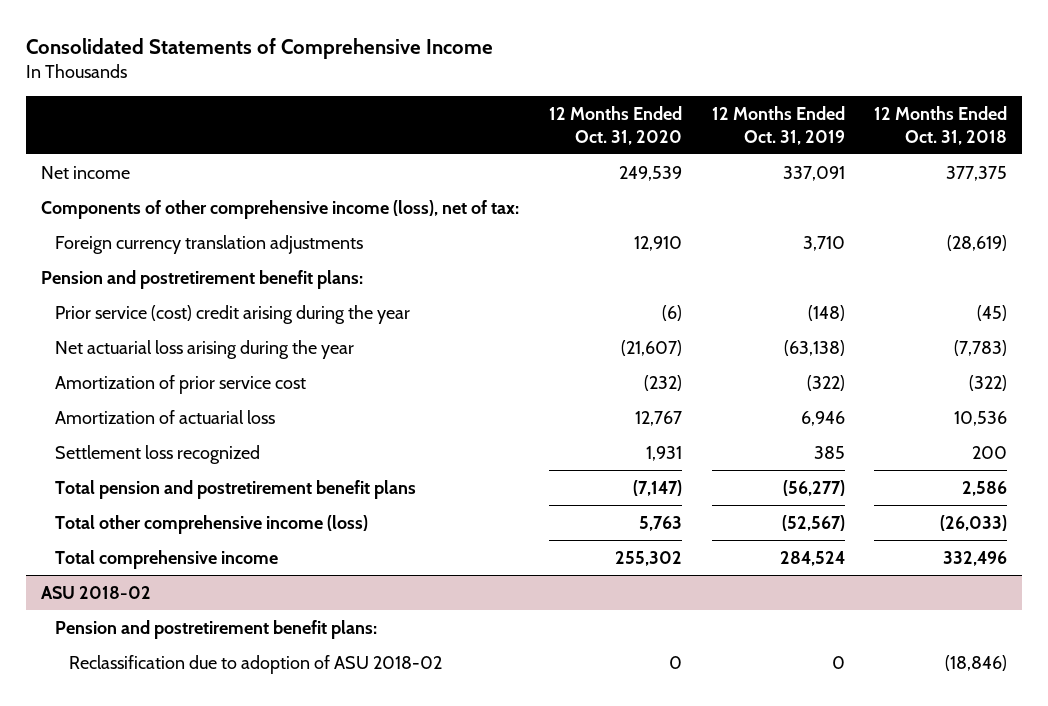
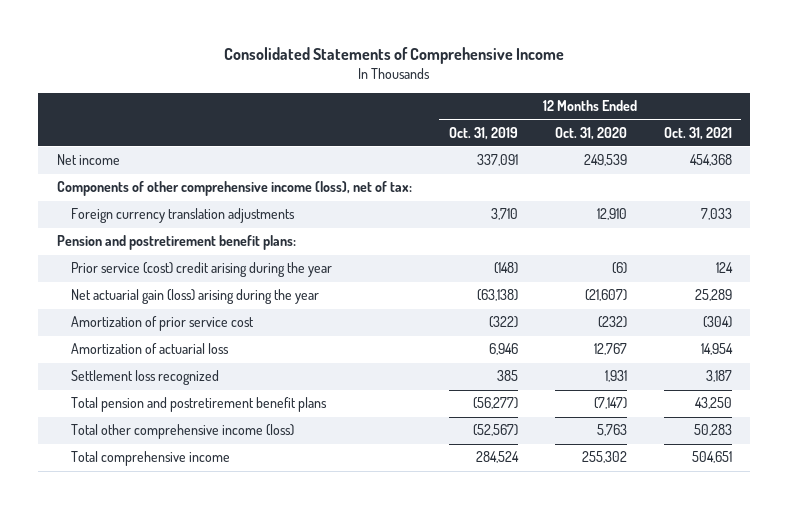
[874,105,1008,145] 12 Months Ended Oct. 31, 2018 -> none
none -> [663,126,732,140] Oct. 31, 2021
[55,339,355,359] Net actuarial loss arising during the year -> [70,289,319,305] Net actuarial gain (loss) arising during the year
[41,585,152,599] ASU 2018-02 -> none
[55,619,378,639] Pension and postretirement benefit plans: -> none
[69,654,443,674] Reclassification due to adoption of ASU 2018-02 -> none

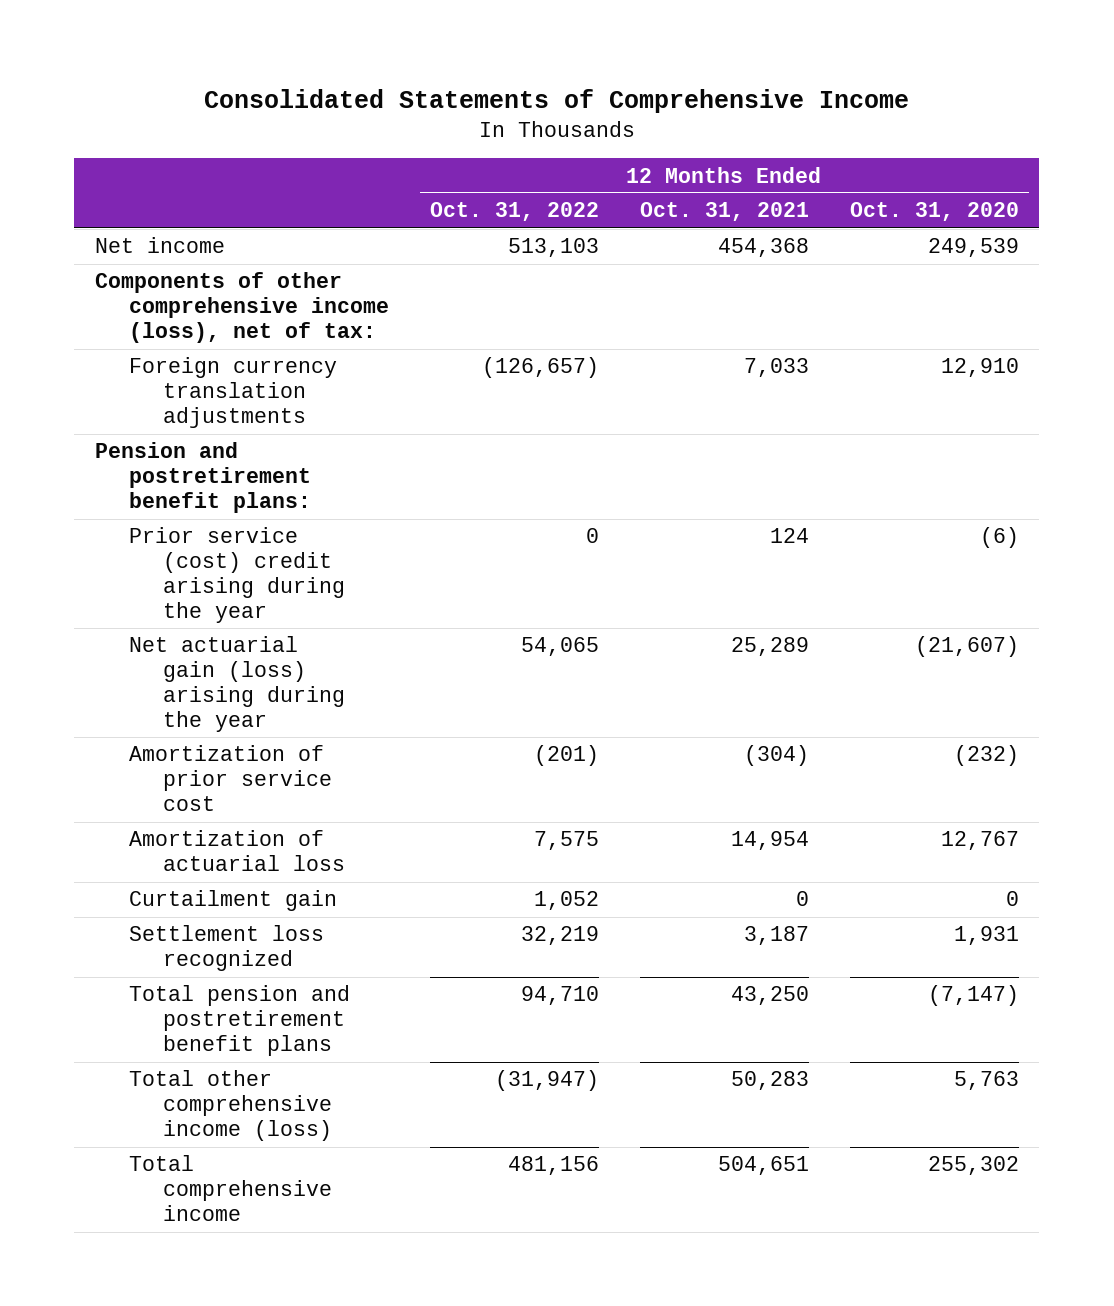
[448,126,518,140] Oct. 31, 2019 -> none
none -> [429,202,599,222] Oct. 31, 2022
none -> [128,890,337,912] Curtailment gain

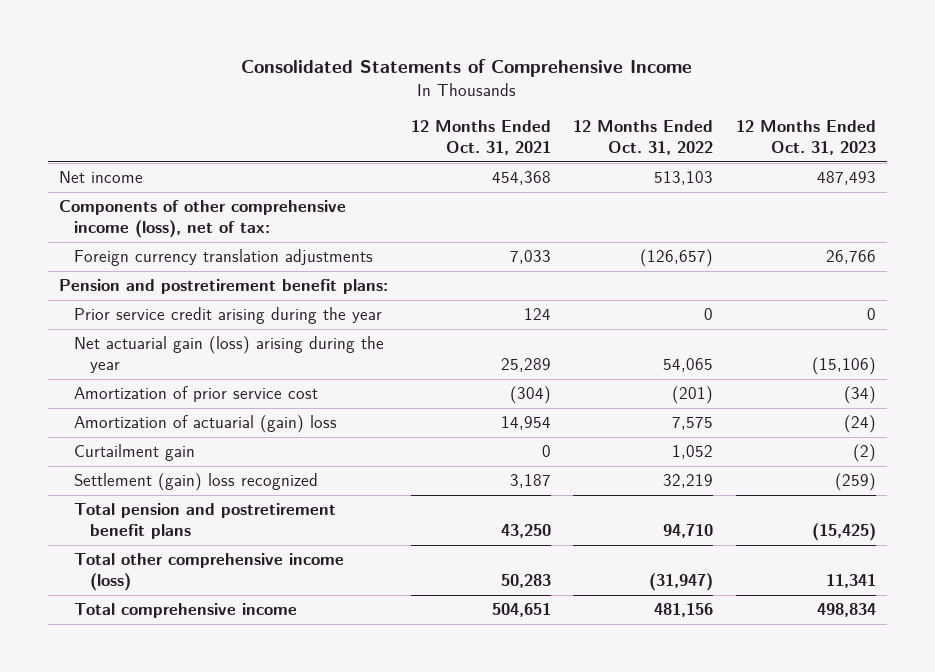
[849,202,1019,222] Oct. 31, 2020 -> none
none -> [735,120,876,156] 12 Months Ended Oct. 31, 2023
[128,527,346,624] Prior service (cost) credit arising during the year -> [74,307,383,325] Prior service credit arising during the year
[128,830,346,872] Amortization of actuarial loss -> [74,415,338,434] Amortization of actuarial (gain) loss
[128,925,324,972] Settlement loss recognized -> [74,473,319,492] Settlement (gain) loss recognized

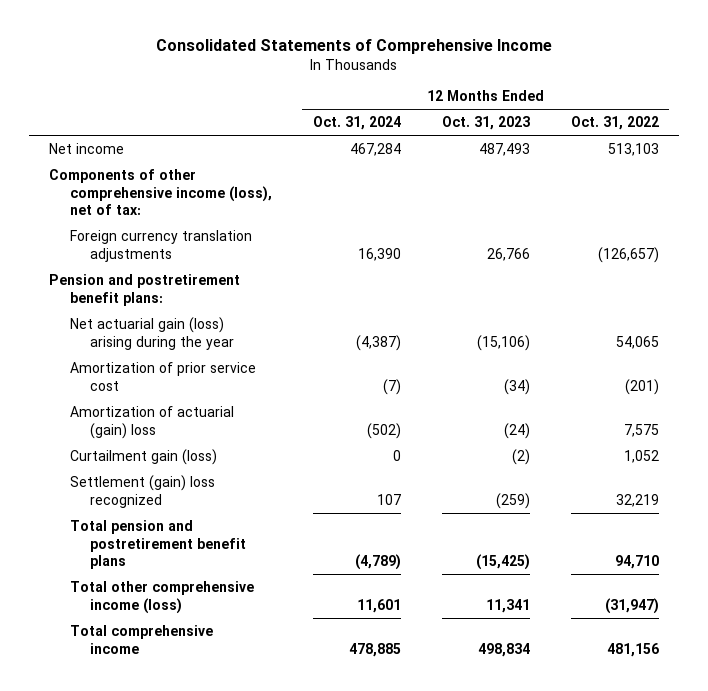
[410,120,551,156] 12 Months Ended Oct. 31, 2021 -> none
none -> [312,116,401,131] Oct. 31, 2024
[74,307,383,325] Prior service credit arising during the year -> none
[74,444,196,462] Curtailment gain -> [69,448,217,465] Curtailment gain (loss)

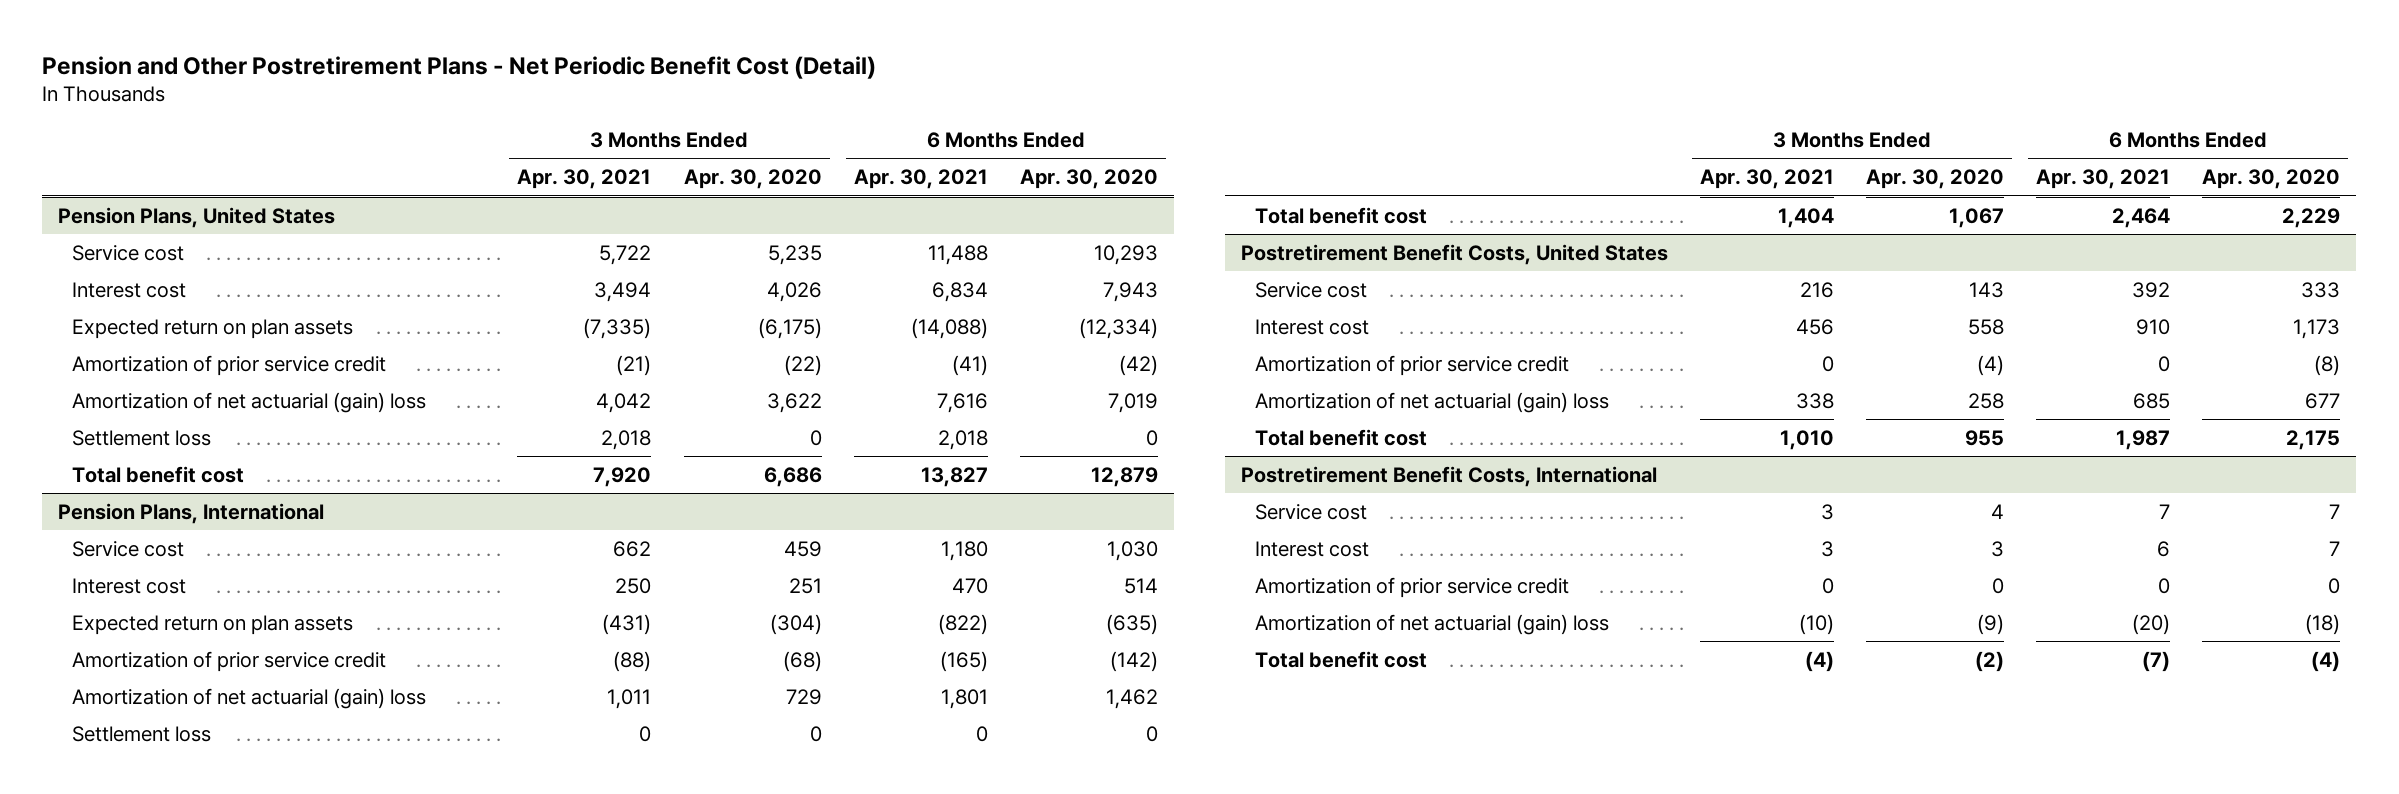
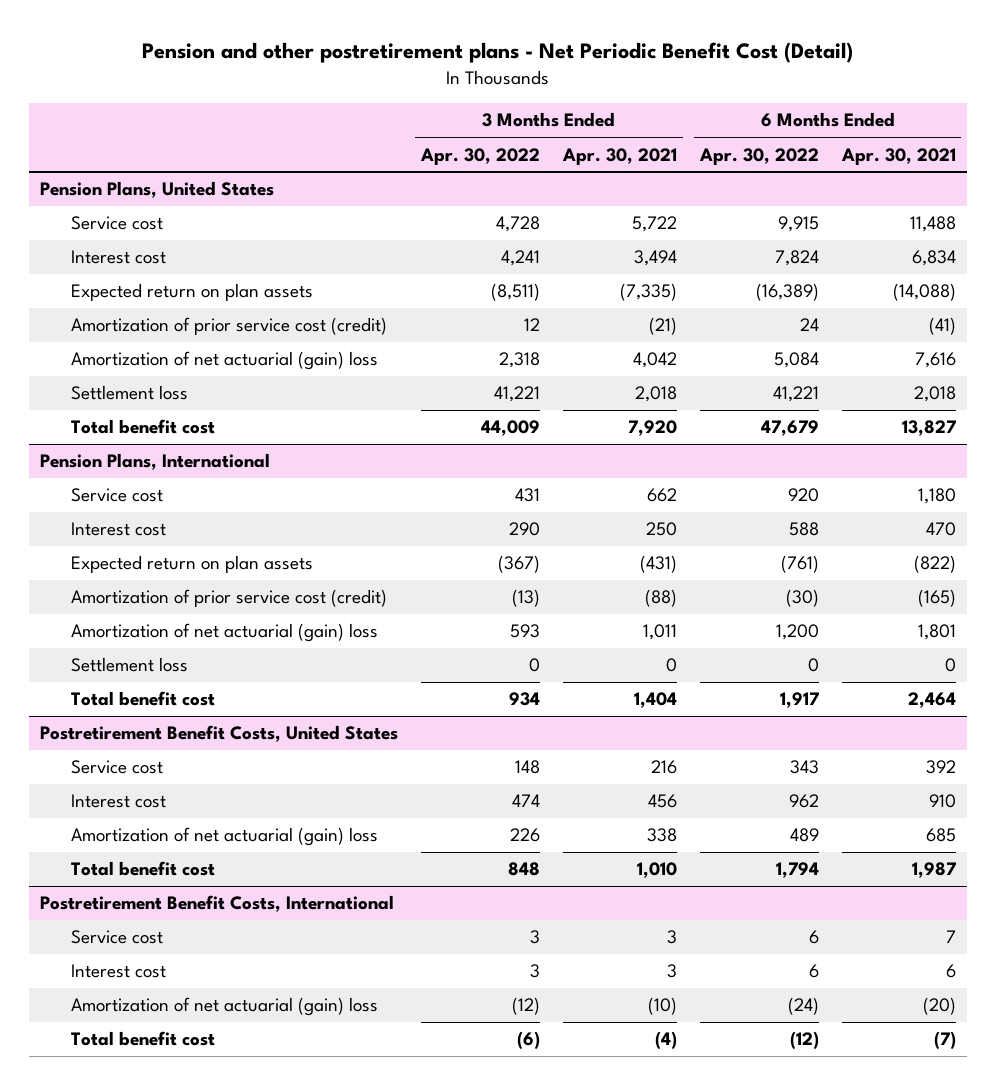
[42,55,877,79] Pension and Other Postretirement Plans - Net Periodic Benefit Cost (Detail) -> [141,42,853,64] Pension and other postretirement plans - Net Periodic Benefit Cost (Detail)
[683,169,822,190] Apr. 30, 2020 -> none
[1019,169,1158,190] Apr. 30, 2020 -> none
none -> [420,147,541,165] Apr. 30, 2022
none -> [698,147,819,165] Apr. 30, 2022
[72,354,387,376] Amortization of prior service credit -> [70,317,387,336] Amortization of prior service cost (credit)
[72,650,387,672] Amortization of prior service credit -> [70,589,387,608] Amortization of prior service cost (credit)
[1254,354,1569,376] Amortization of prior service credit -> none
[1254,576,1569,598] Amortization of prior service credit -> none

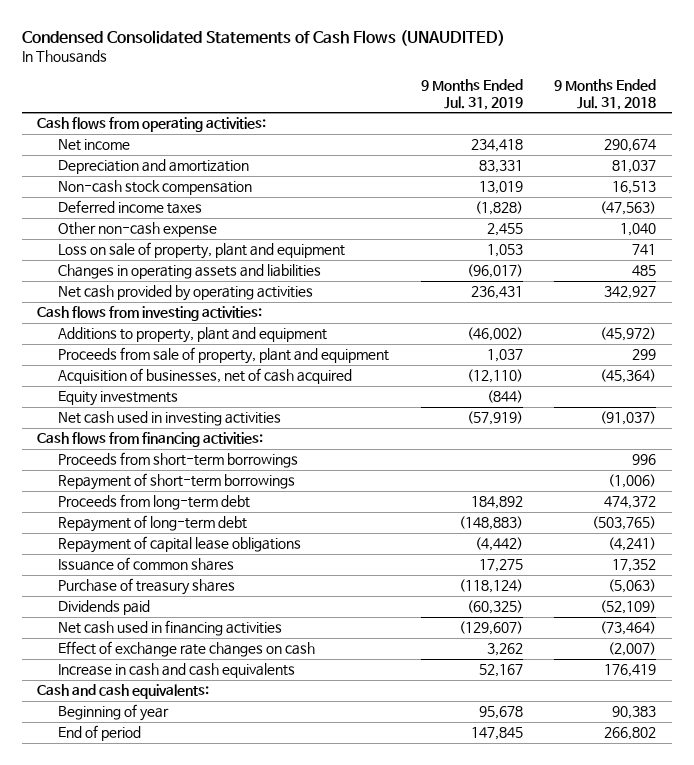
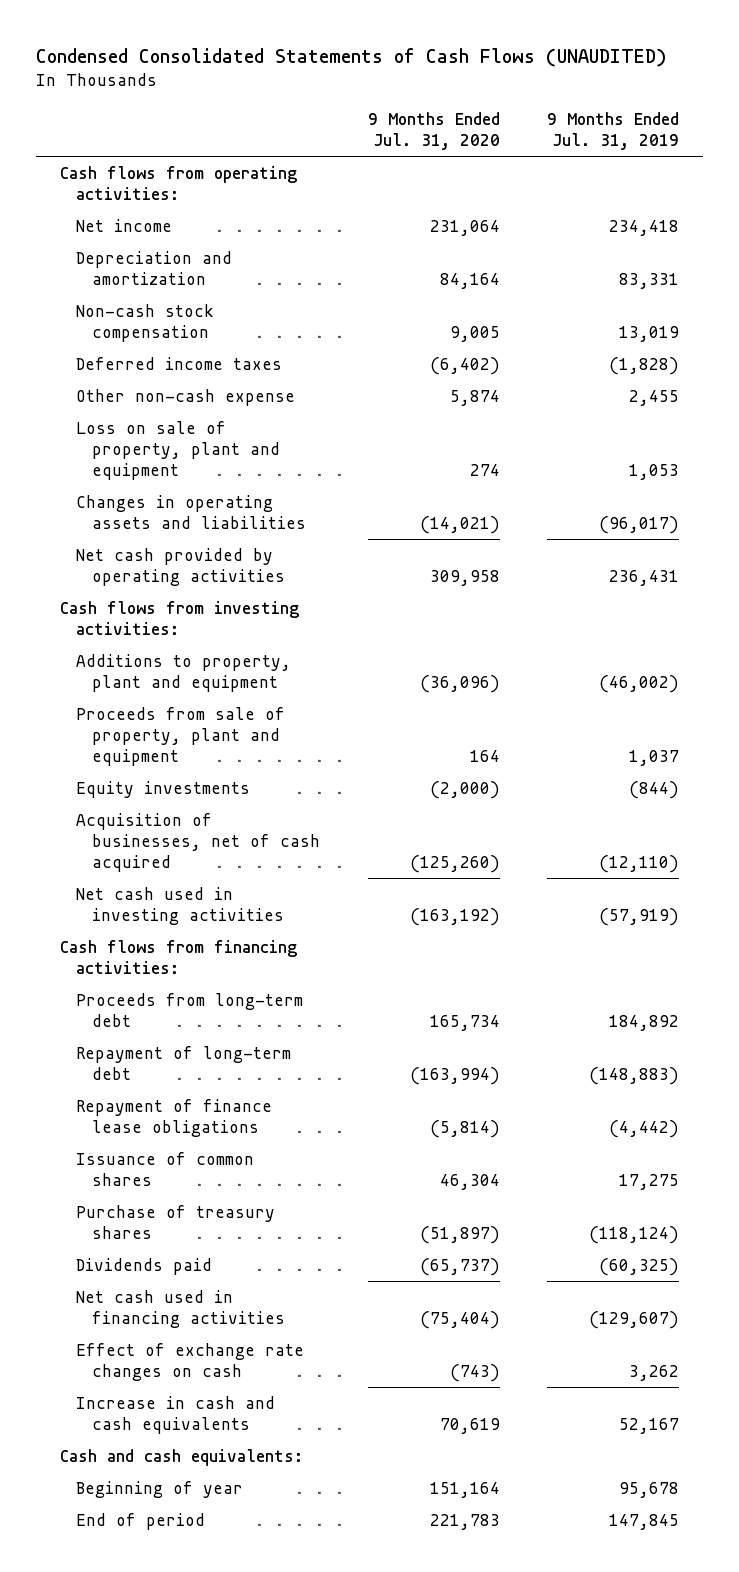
[554,78,657,110] 9 Months Ended Jul. 31, 2018 -> none
none -> [367,112,500,150] 9 Months Ended Jul. 31, 2020
[58,368,353,385] Acquisition of businesses, net of cash acquired -> [76,813,320,872] Acquisition of businesses, net of cash acquired
[58,452,299,469] Proceeds from short-term borrowings -> none
[58,473,296,491] Repayment of short-term borrowings -> none
[58,536,302,554] Repayment of capital lease obligations -> [76,1099,273,1137] Repayment of finance lease obligations

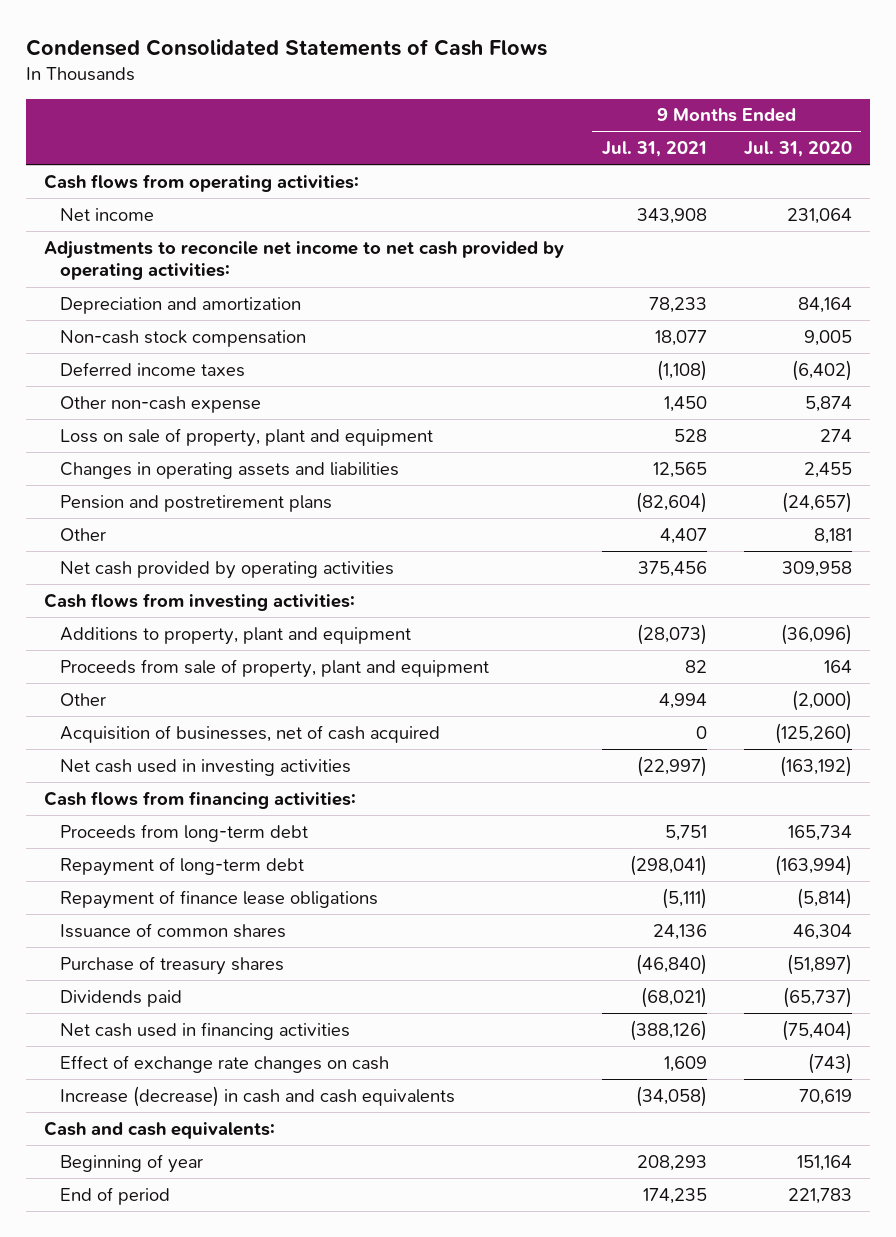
[36,47,668,67] Condensed Consolidated Statements of Cash Flows (UNAUDITED) -> [25,38,547,56] Condensed Consolidated Statements of Cash Flows
[547,112,680,150] 9 Months Ended Jul. 31, 2019 -> none
none -> [601,141,707,158] Jul. 31, 2021
none -> [44,240,565,281] Adjustments to reconcile net income to net cash provided by operating activities:
[419,515,500,534] (14,021) -> [803,461,852,478] 2,455
none -> [60,494,333,512] Pension and postretirement plans
none -> [60,527,107,541] Other
[76,781,251,799] Equity investments -> none
none -> [60,692,107,706] Other
[76,1396,276,1434] Increase in cash and cash equivalents -> [60,1085,456,1107] Increase (decrease) in cash and cash equivalents

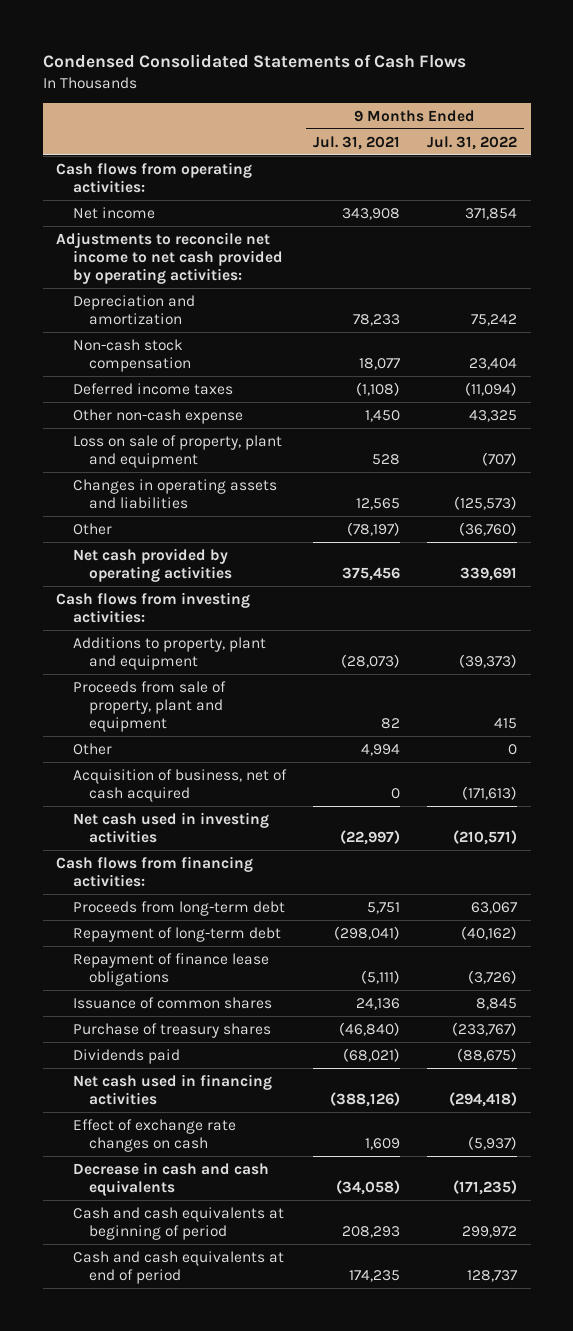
[743,141,852,158] Jul. 31, 2020 -> none
none -> [426,135,517,150] Jul. 31, 2022
[60,494,333,512] Pension and postretirement plans -> none
[659,527,707,544] 4,407 -> [346,521,400,536] (78,197)
[60,724,441,743] Acquisition of businesses, net of cash acquired -> [72,768,287,802] Acquisition of business, net of cash acquired
[44,1120,276,1139] Cash and cash equivalents: -> none
[60,1085,456,1107] Increase (decrease) in cash and cash equivalents -> [72,1161,269,1196] Decrease in cash and cash equivalents
[60,1153,204,1173] Beginning of year -> [72,1206,284,1240] Cash and cash equivalents at beginning of period
[60,1186,171,1205] End of period -> [72,1250,284,1284] Cash and cash equivalents at end of period

